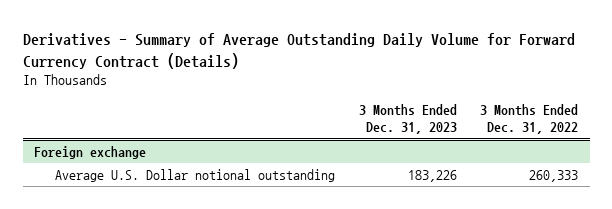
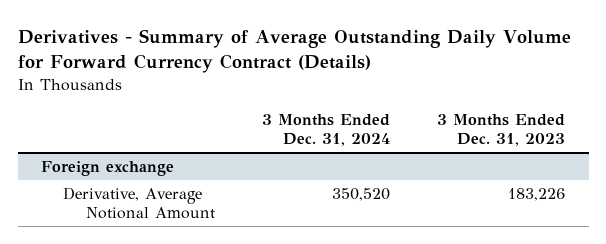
[480,104,579,135] 3 Months Ended Dec. 31, 2022 -> none
none -> [261,114,390,147] 3 Months Ended Dec. 31, 2024
[55,169,336,183] Average U.S. Dollar notional outstanding -> [63,187,215,220] Derivative, Average Notional Amount

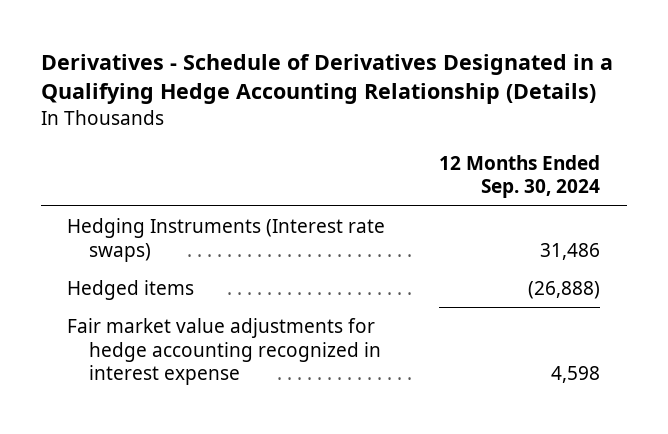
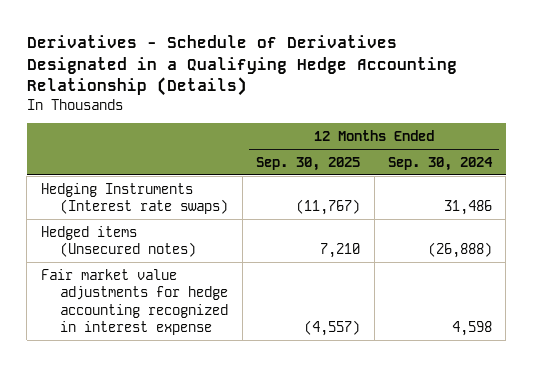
none -> [256,156,361,171] Sep. 30, 2025
[67,279,195,300] Hedged items -> [40,225,197,258] Hedged items (Unsecured notes)

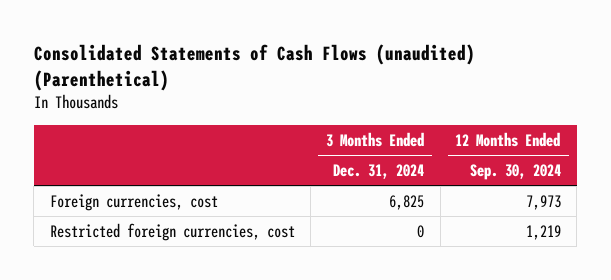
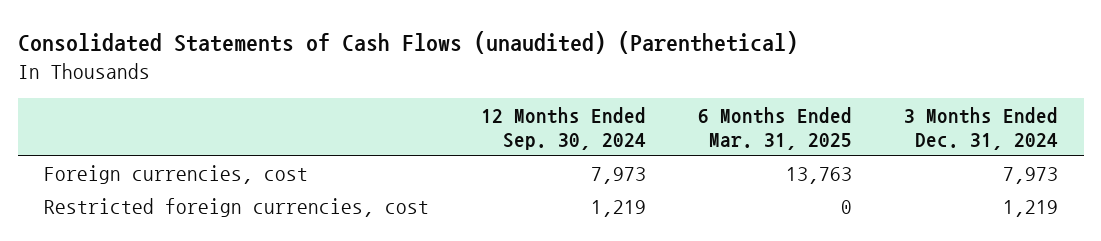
none -> [697,106,852,150] 6 Months Ended Mar. 31, 2025
[389,194,425,210] 6,825 -> [1002,167,1058,185] 7,973
[417,224,425,238] 0 -> [1002,200,1058,218] 1,219

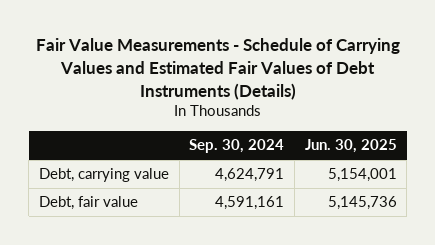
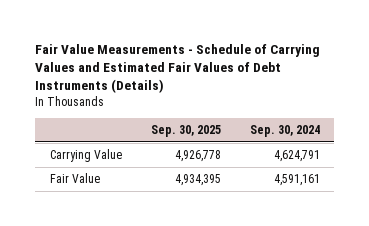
[304,139,397,154] Jun. 30, 2025 -> none
none -> [150,124,221,137] Sep. 30, 2025
[38,168,169,183] Debt, carrying value -> [49,149,122,163] Carrying Value
[38,196,138,211] Debt, fair value -> [49,173,100,184] Fair Value

